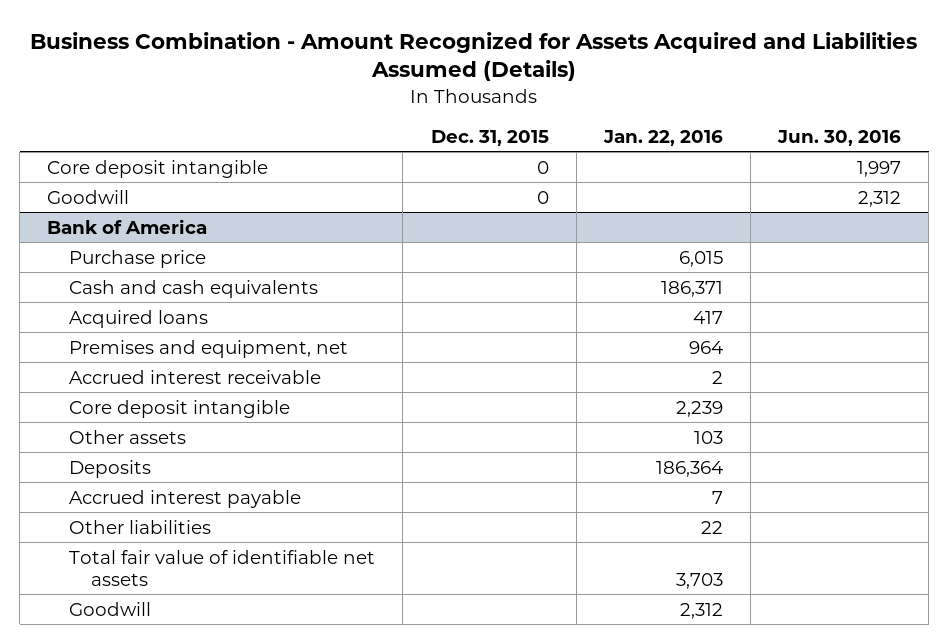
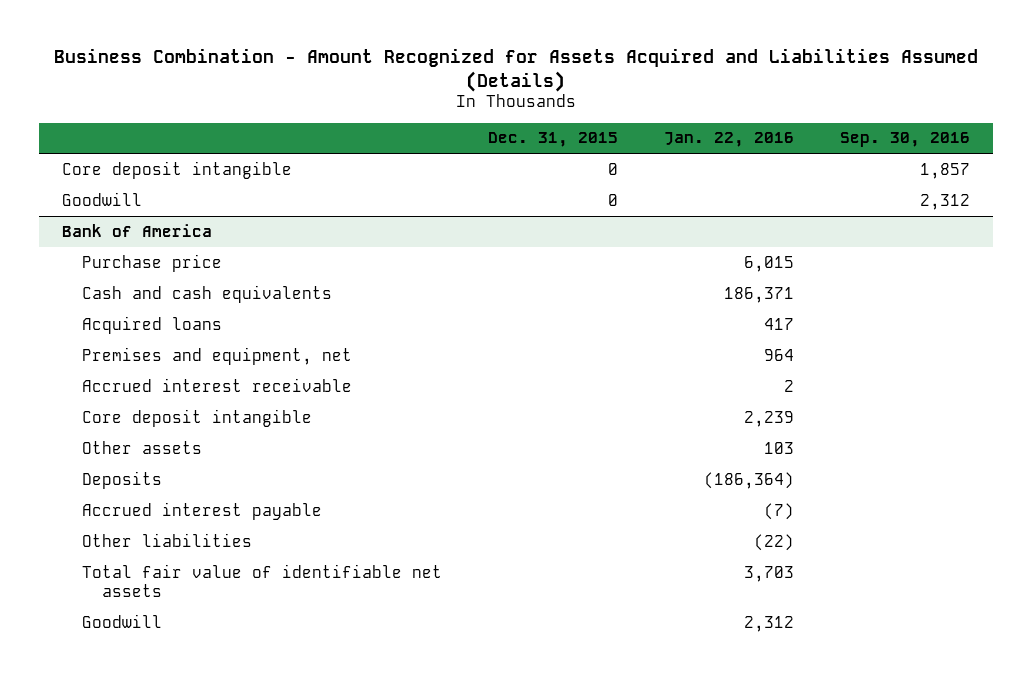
[776,129,901,146] Jun. 30, 2016 -> none
none -> [839,132,970,148] Sep. 30, 2016
[655,460,723,477] 186,364 -> [703,471,794,489] (186,364)
[711,490,723,504] 7 -> [763,502,794,520] (7)
[700,520,723,534] 22 -> [753,533,794,551] (22)

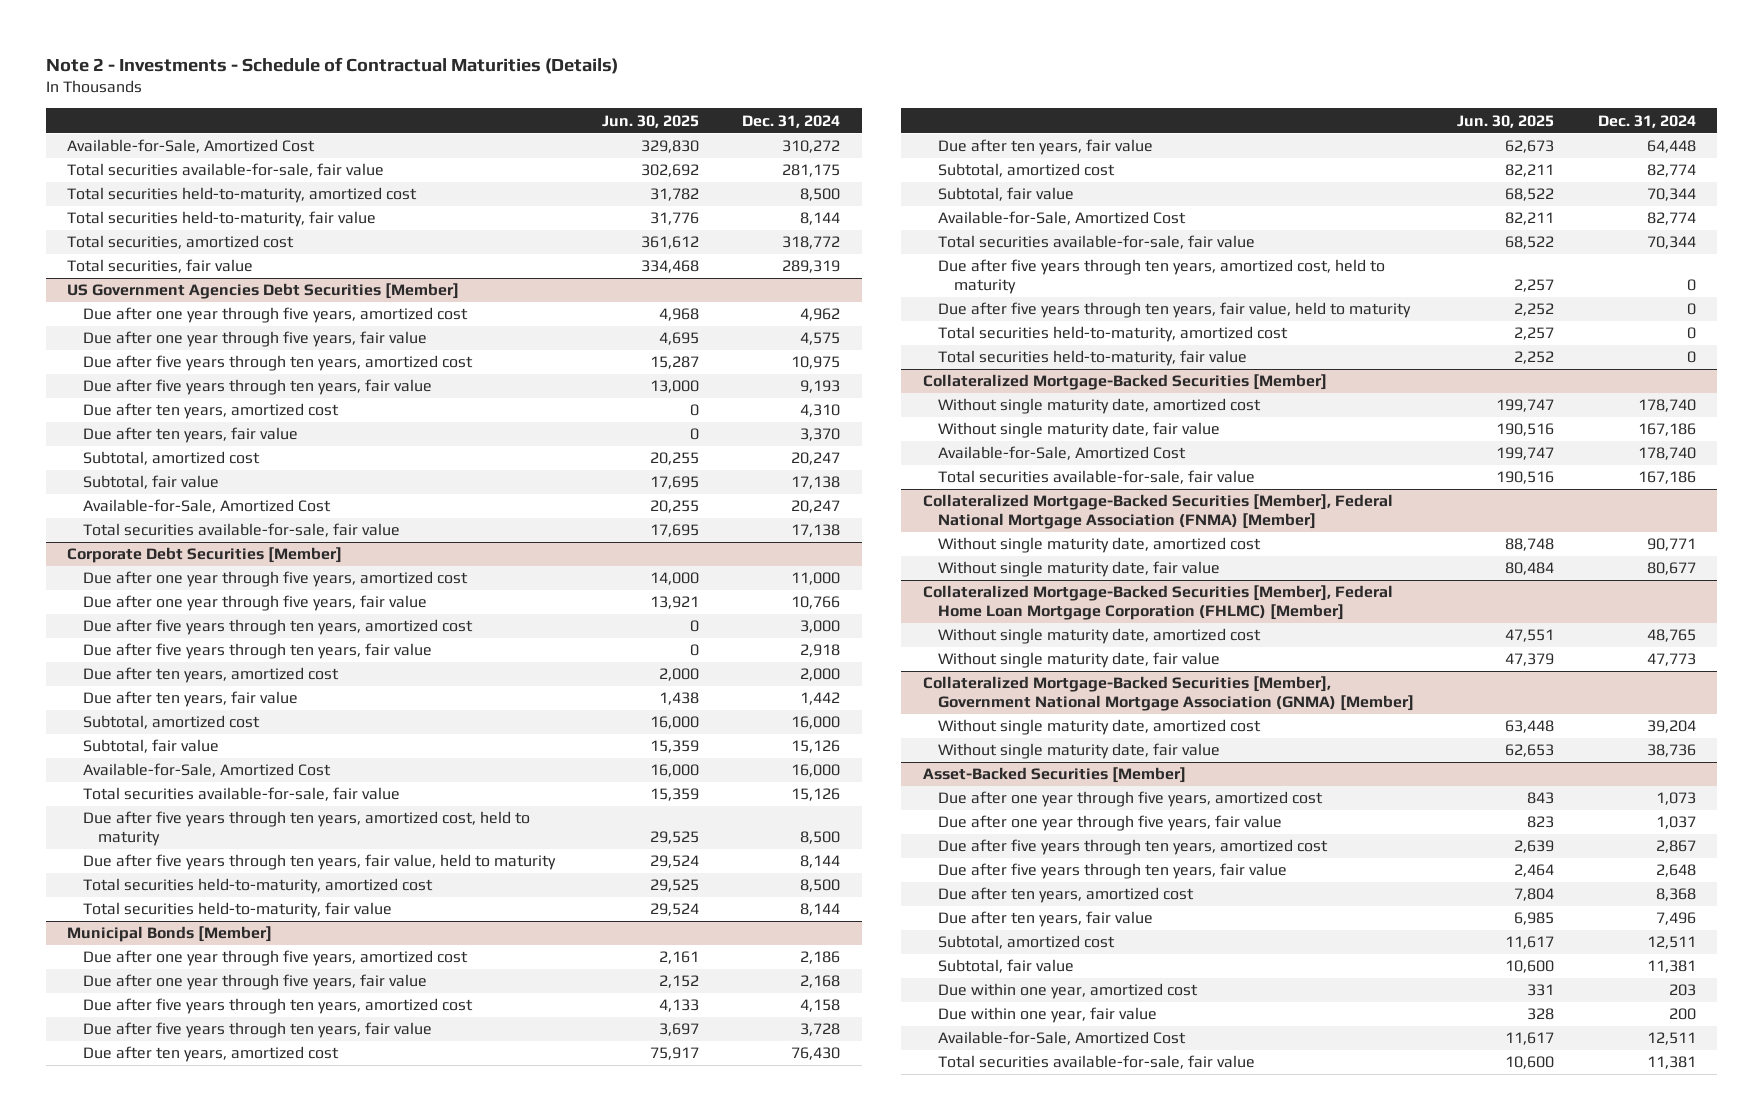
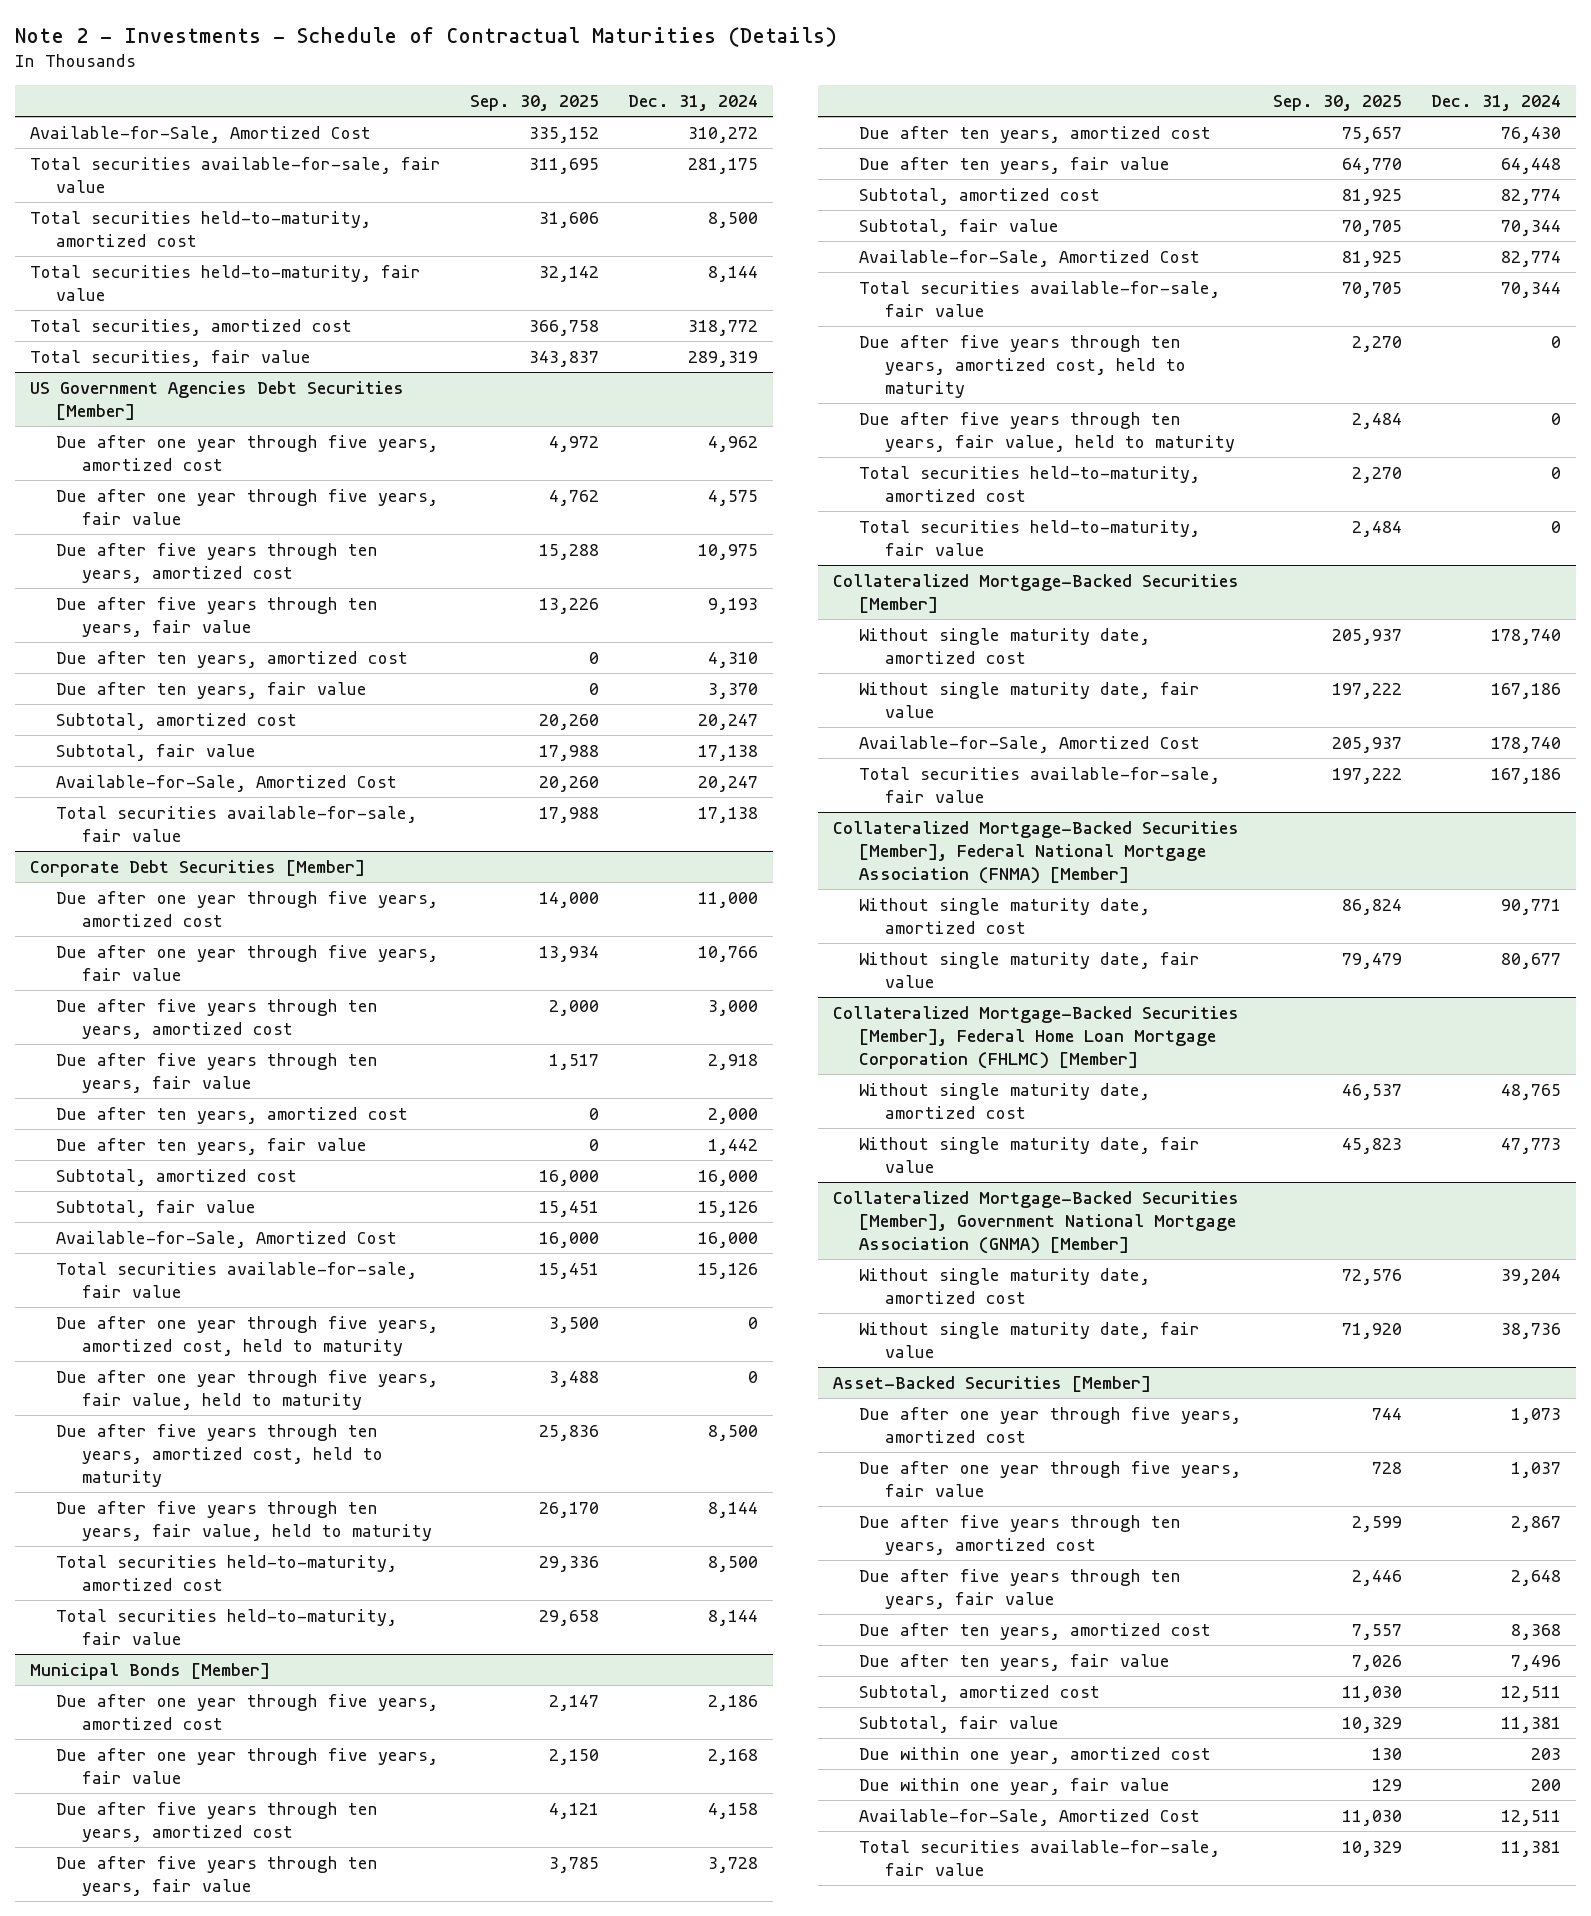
[601,114,699,128] Jun. 30, 2025 -> none
none -> [469,95,599,112] Sep. 30, 2025
none -> [55,1315,438,1356] Due after one year through five years, amortized cost, held to maturity
none -> [55,1369,438,1410] Due after one year through five years, fair value, held to maturity

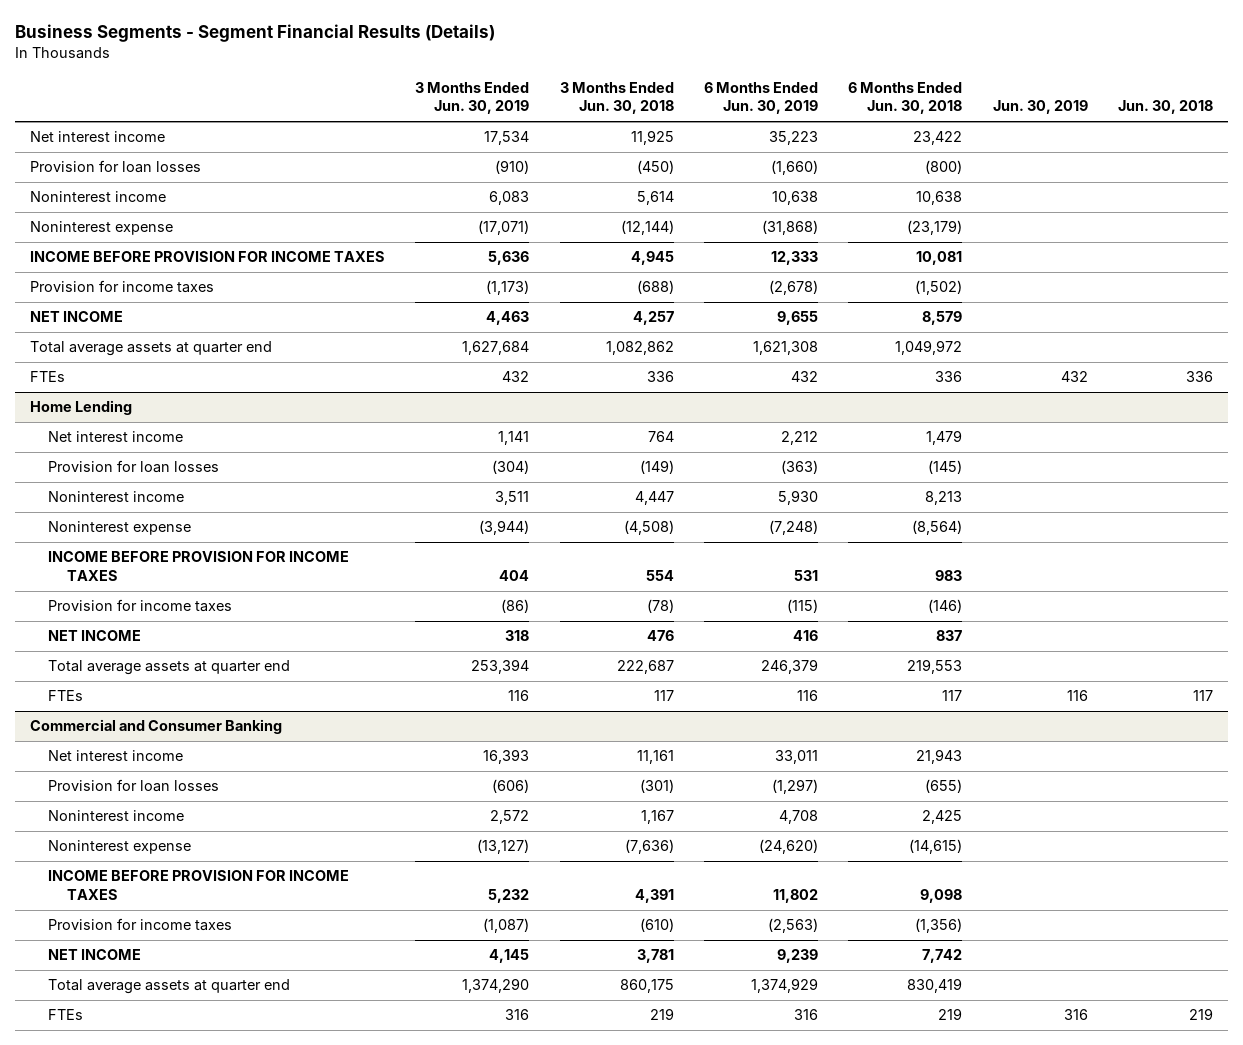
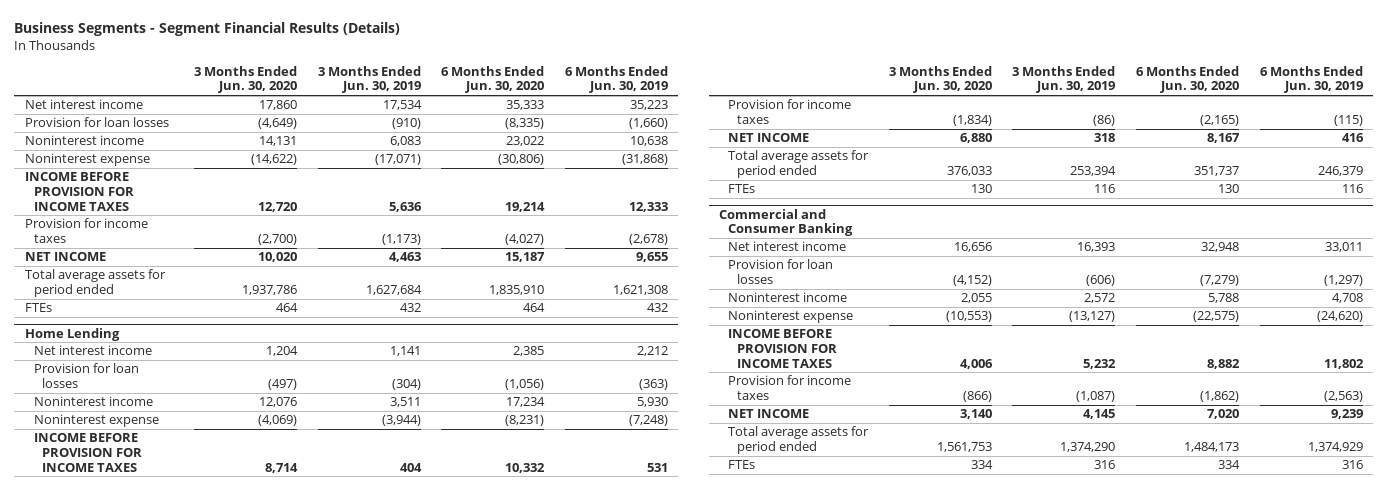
[559,81,674,115] 3 Months Ended Jun. 30, 2018 -> none
[848,81,963,115] 6 Months Ended Jun. 30, 2018 -> none
[992,100,1088,115] Jun. 30, 2019 -> none
[1118,100,1214,115] Jun. 30, 2018 -> none
none -> [194,65,298,94] 3 Months Ended Jun. 30, 2020
none -> [441,65,545,94] 6 Months Ended Jun. 30, 2020
[30,341,273,357] Total average assets at quarter end -> [24,269,166,298] Total average assets for period ended
[48,660,291,676] Total average assets at quarter end -> [728,150,870,179] Total average assets for period ended
[48,979,291,995] Total average assets at quarter end -> [728,426,870,455] Total average assets for period ended

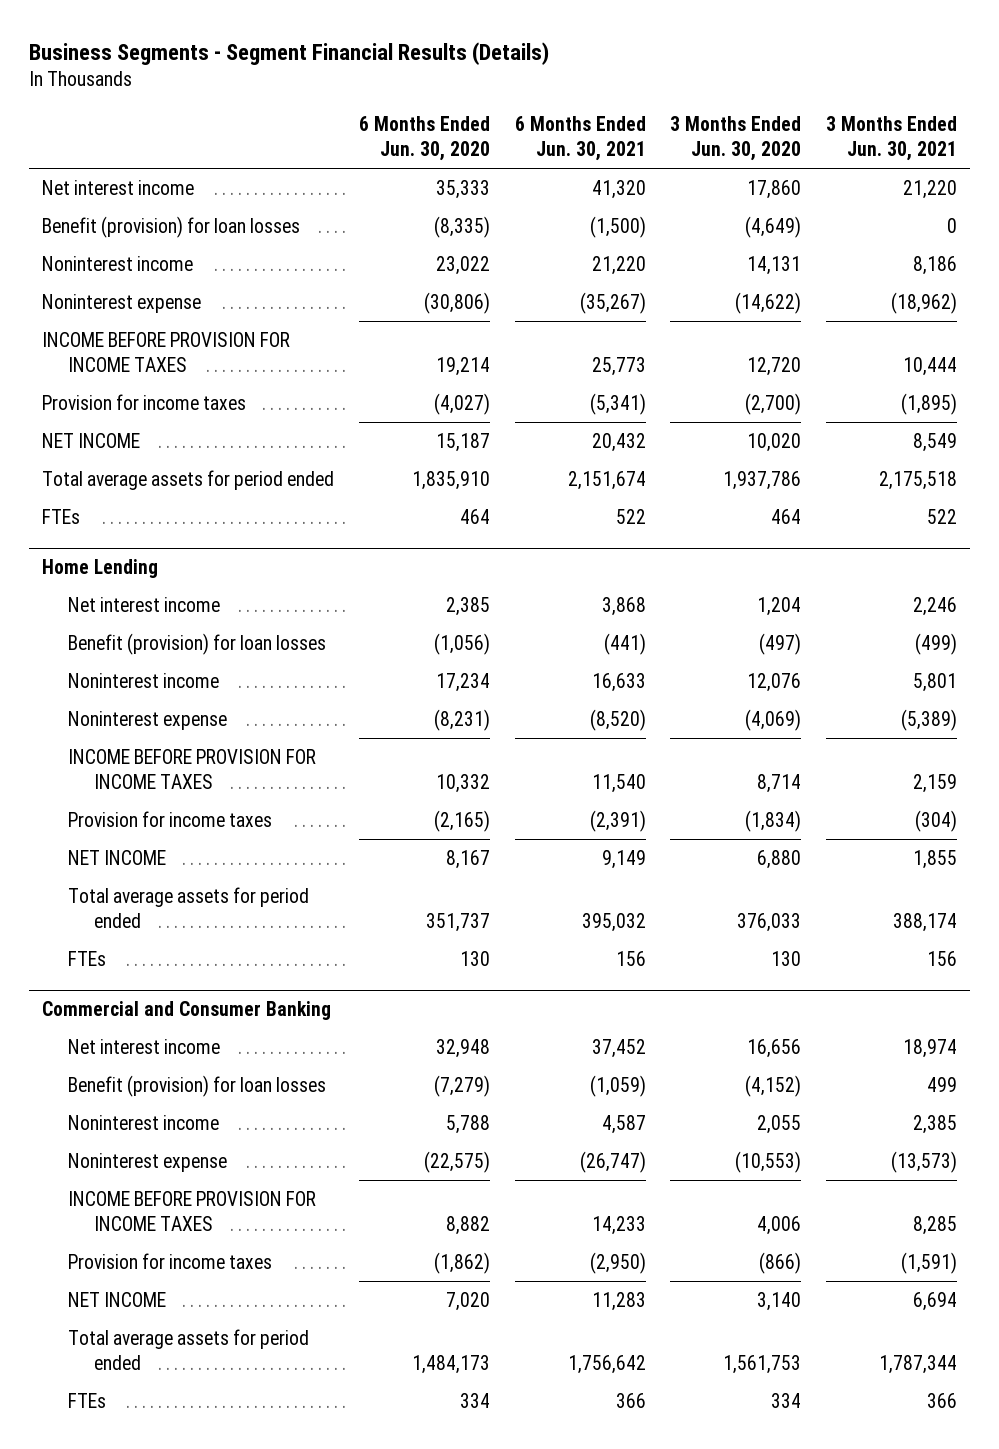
[317,65,421,94] 3 Months Ended Jun. 30, 2019 -> none
[565,65,669,94] 6 Months Ended Jun. 30, 2019 -> none
none -> [514,116,646,162] 6 Months Ended Jun. 30, 2021
none -> [826,116,958,162] 3 Months Ended Jun. 30, 2021
[24,117,169,128] Provision for loan losses -> [41,215,300,238] Benefit (provision) for loan losses
[33,363,139,389] Provision for loan losses -> [67,632,326,655] Benefit (provision) for loan losses
[728,259,834,285] Provision for loan losses -> [67,1074,326,1097] Benefit (provision) for loan losses

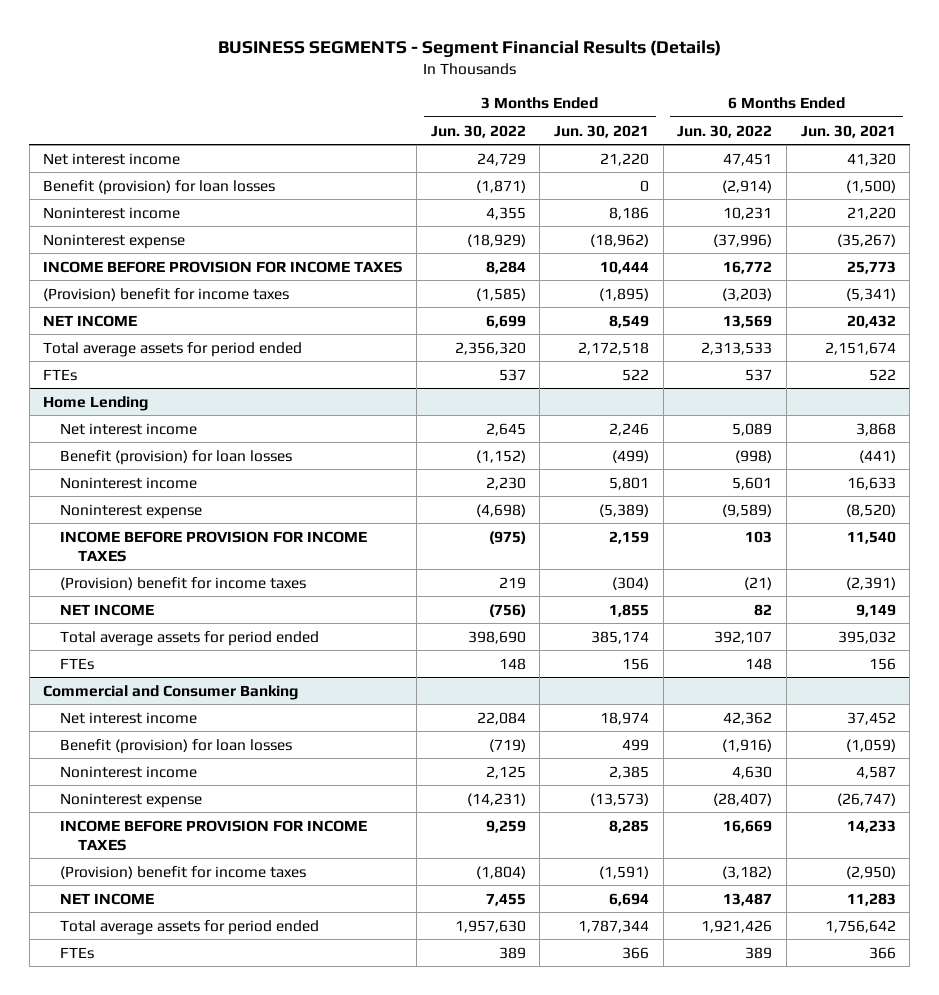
[29,41,550,65] Business Segments - Segment Financial Results (Details) -> [217,40,721,58] BUSINESS SEGMENTS - Segment Financial Results (Details)
[358,116,490,162] 6 Months Ended Jun. 30, 2020 -> none
[670,116,802,162] 3 Months Ended Jun. 30, 2020 -> none
none -> [430,124,526,138] Jun. 30, 2022
none -> [677,124,773,138] Jun. 30, 2022
[41,393,246,410] Provision for income taxes -> [43,287,290,301] (Provision) benefit for income taxes
[879,470,958,490] 2,175,518 -> [578,341,650,355] 2,172,518
[67,810,272,827] Provision for income taxes -> [60,576,307,590] (Provision) benefit for income taxes
[893,912,958,932] 388,174 -> [591,630,650,644] 385,174
[67,1252,272,1269] Provision for income taxes -> [60,865,307,879] (Provision) benefit for income taxes

